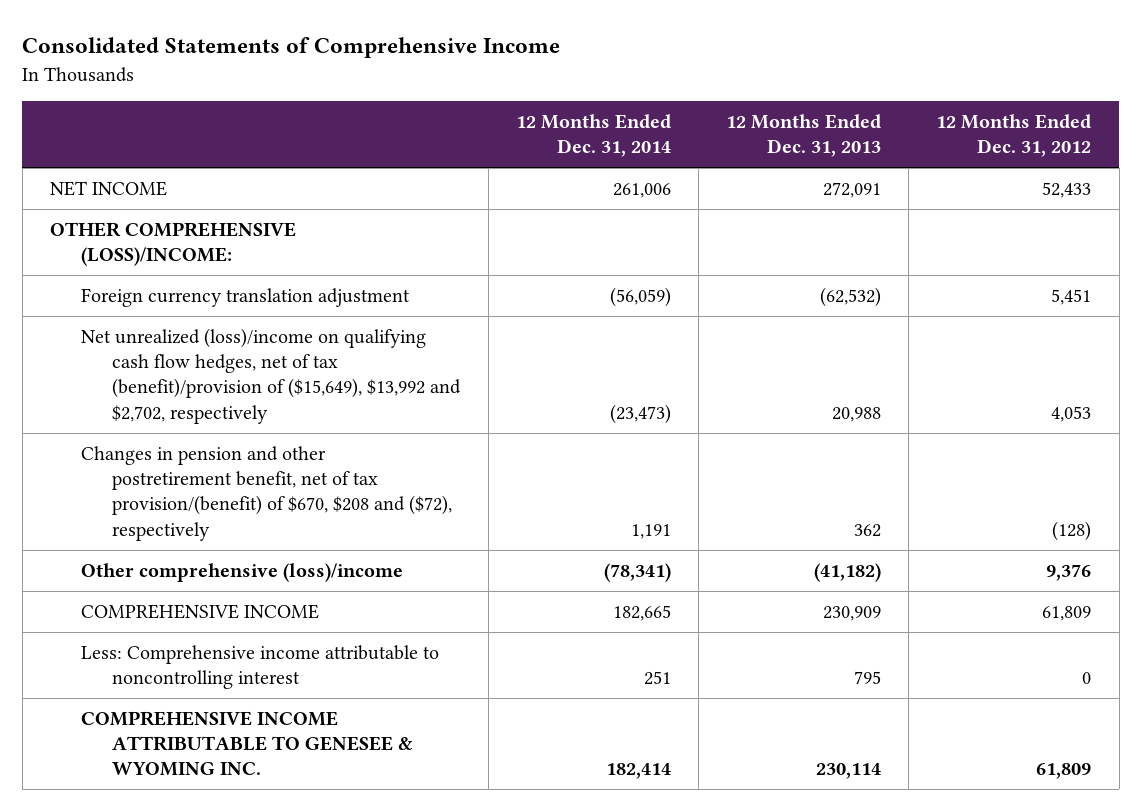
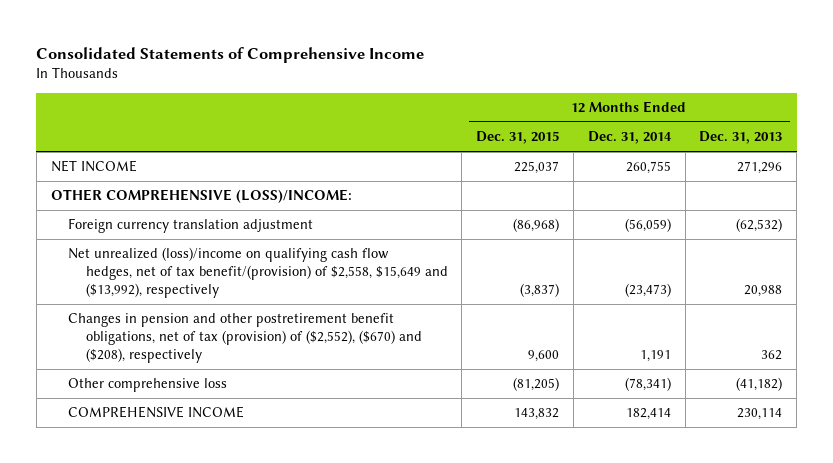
[936,113,1092,158] 12 Months Ended Dec. 31, 2012 -> none
none -> [476,131,560,145] Dec. 31, 2015
[612,183,671,199] 261,006 -> [625,161,671,175] 260,755
[823,182,882,199] 272,091 -> [737,161,783,175] 271,296
[81,645,440,690] Less: Comprehensive income attributable to noncontrolling interest -> none
[81,711,414,777] COMPREHENSIVE INCOME ATTRIBUTABLE TO GENESEE & WYOMING INC. -> none
[81,328,462,424] Net unrealized (loss)/income on qualifying cash flow hedges, net of tax (benefit)/provision of ($15,649), $13,992 and $2,702, respectively -> [68,247,448,299] Net unrealized (loss)/income on qualifying cash flow hedges, net of tax benefit/(provision) of $2,558, $15,649 and ($13,992), respectively
[81,446,453,541] Changes in pension and other postretirement benefit, net of tax provision/(benefit) of $670, $208 and ($72), respectively -> [68,313,422,364] Changes in pension and other postretirement benefit obligations, net of tax (provision) of ($2,552), ($670) and ($208), respectively
[81,563,404,583] Other comprehensive (loss)/income -> [68,378,228,393] Other comprehensive loss
[612,605,671,622] 182,665 -> [625,408,671,421] 182,414
[823,606,882,622] 230,909 -> [737,408,783,421] 230,114

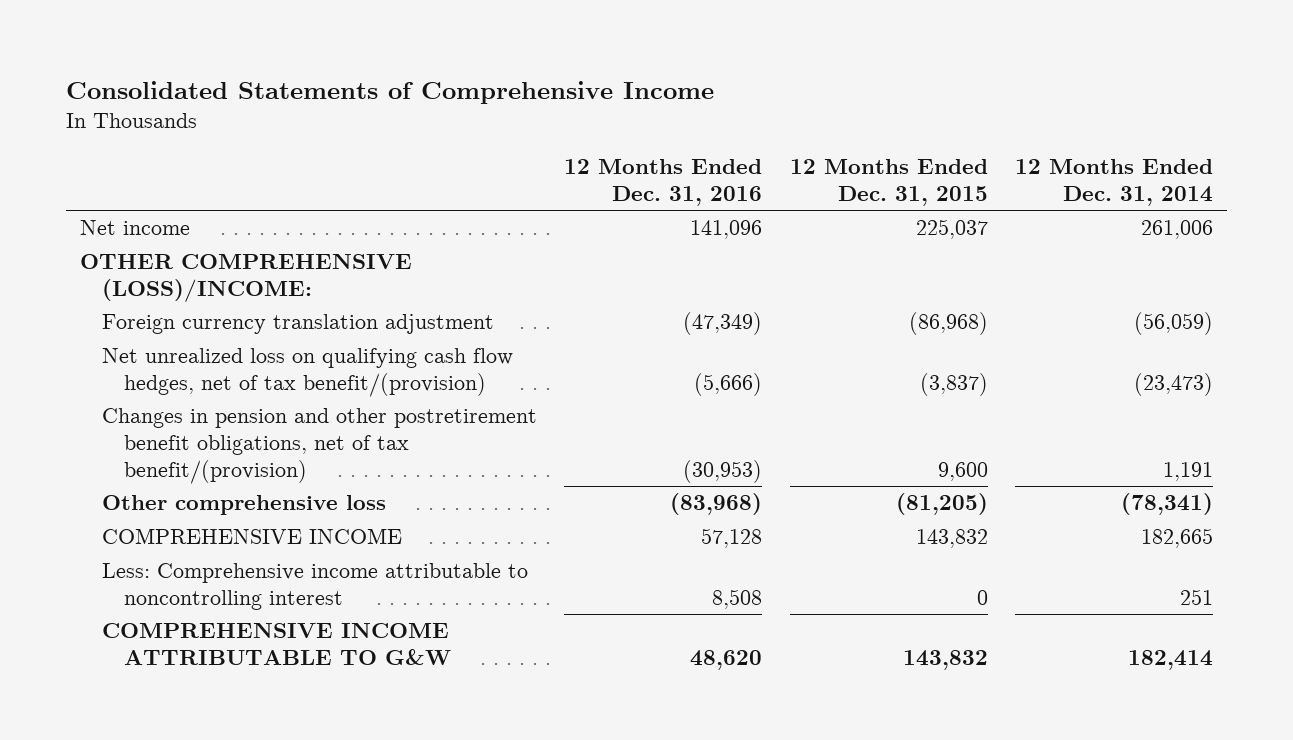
[699,131,783,145] Dec. 31, 2013 -> none
none -> [564,158,763,206] 12 Months Ended Dec. 31, 2016
[50,160,137,173] NET INCOME -> [79,220,190,236] Net income
[625,161,671,175] 260,755 -> [1140,220,1213,240] 261,006
[68,247,448,299] Net unrealized (loss)/income on qualifying cash flow hedges, net of tax benefit/(provision) of $2,558, $15,649 and ($13,992), respectively -> [102,348,514,398] Net unrealized loss on qualifying cash flow hedges, net of tax benefit/(provision)
[68,313,422,364] Changes in pension and other postretirement benefit obligations, net of tax (provision) of ($2,552), ($670) and ($208), respectively -> [102,408,538,484] Changes in pension and other postretirement benefit obligations, net of tax benefit/(provision)
[625,408,671,421] 182,414 -> [1140,528,1213,549] 182,665
none -> [102,563,529,611] Less: Comprehensive income attributable to noncontrolling interest
none -> [102,623,452,666] COMPREHENSIVE INCOME ATTRIBUTABLE TO G&W

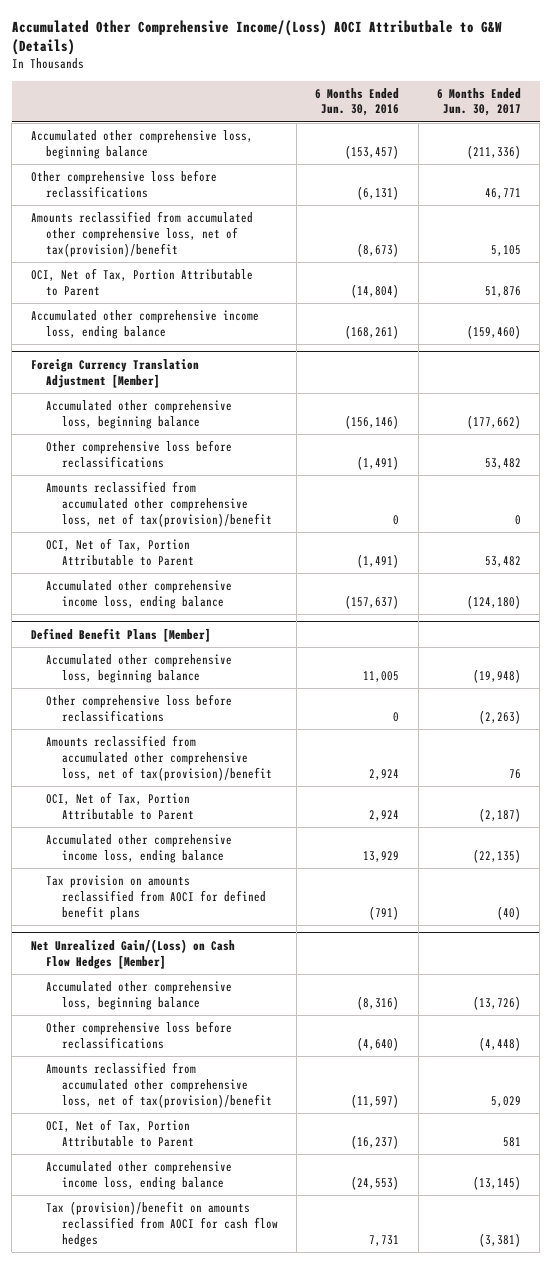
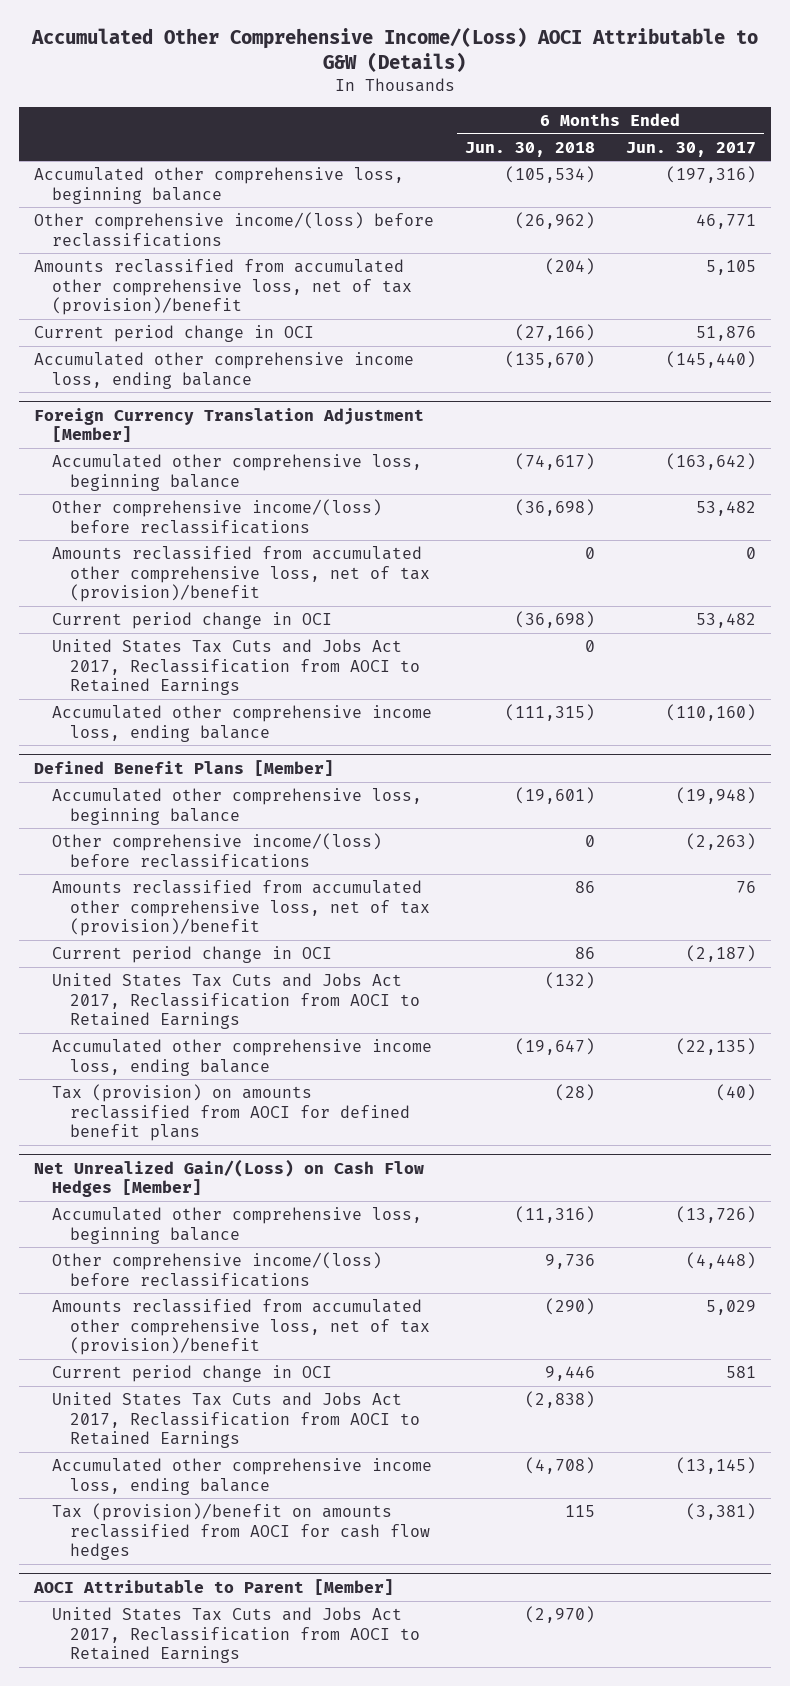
[11,19,502,56] Accumulated Other Comprehensive Income/(Loss) AOCI Attributbale to G&W (Details) -> [30,26,758,72] Accumulated Other Comprehensive Income/(Loss) AOCI Attributable to G&W (Details)
[315,87,400,117] 6 Months Ended Jun. 30, 2016 -> none
none -> [464,141,595,157] Jun. 30, 2018
[467,144,522,159] (211,336) -> [665,166,756,184] (197,316)
[30,170,217,198] Other comprehensive loss before reclassifications -> [34,212,435,247] Other comprehensive income/(loss) before reclassifications
[30,211,253,257] Amounts reclassified from accumulated other comprehensive loss, net of tax(provision)/benefit -> [34,259,413,316] Amounts reclassified from accumulated other comprehensive loss, net of tax (provision)/benefit
[30,268,253,296] OCI, Net of Tax, Portion Attributable to Parent -> [34,325,315,343] Current period change in OCI
[467,324,522,339] (159,460) -> [665,351,756,369] (145,440)
[467,414,522,429] (177,662) -> [665,453,756,471] (163,642)
[46,440,233,468] Other comprehensive loss before reclassifications -> [52,499,383,534] Other comprehensive income/(loss) before reclassifications
[46,481,272,527] Amounts reclassified from accumulated other comprehensive loss, net of tax(provision)/benefit -> [52,546,431,603] Amounts reclassified from accumulated other comprehensive loss, net of tax (provision)/benefit
[46,538,194,566] OCI, Net of Tax, Portion Attributable to Parent -> [52,612,333,630] Current period change in OCI
none -> [52,639,421,696] United States Tax Cuts and Jobs Act 2017, Reclassification from AOCI to Retained Earnings
[467,594,522,609] (124,180) -> [665,704,756,722] (110,160)
[46,694,233,722] Other comprehensive loss before reclassifications -> [52,833,383,868] Other comprehensive income/(loss) before reclassifications
[46,735,272,781] Amounts reclassified from accumulated other comprehensive loss, net of tax(provision)/benefit -> [52,880,431,937] Amounts reclassified from accumulated other comprehensive loss, net of tax (provision)/benefit
[46,792,194,820] OCI, Net of Tax, Portion Attributable to Parent -> [52,946,333,964] Current period change in OCI
none -> [52,973,421,1030] United States Tax Cuts and Jobs Act 2017, Reclassification from AOCI to Retained Earnings
[46,875,266,920] Tax provision on amounts reclassified from AOCI for defined benefit plans -> [52,1084,411,1142] Tax (provision) on amounts reclassified from AOCI for defined benefit plans
[46,1021,233,1049] Other comprehensive loss before reclassifications -> [52,1252,383,1287] Other comprehensive income/(loss) before reclassifications
[46,1062,272,1108] Amounts reclassified from accumulated other comprehensive loss, net of tax(provision)/benefit -> [52,1299,431,1356] Amounts reclassified from accumulated other comprehensive loss, net of tax (provision)/benefit
[46,1119,194,1147] OCI, Net of Tax, Portion Attributable to Parent -> [52,1365,333,1383] Current period change in OCI
none -> [52,1392,421,1449] United States Tax Cuts and Jobs Act 2017, Reclassification from AOCI to Retained Earnings
none -> [33,1578,395,1595] AOCI Attributable to Parent [Member]
none -> [52,1607,421,1664] United States Tax Cuts and Jobs Act 2017, Reclassification from AOCI to Retained Earnings

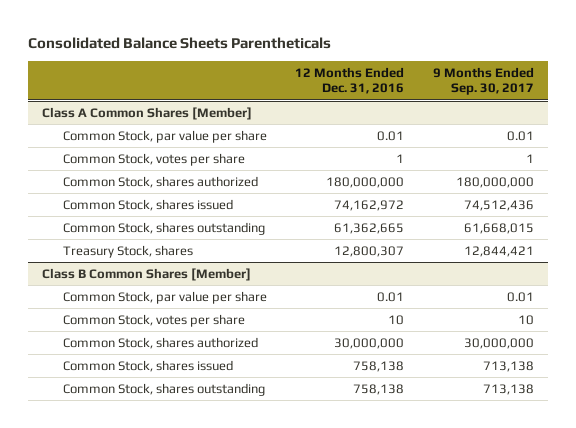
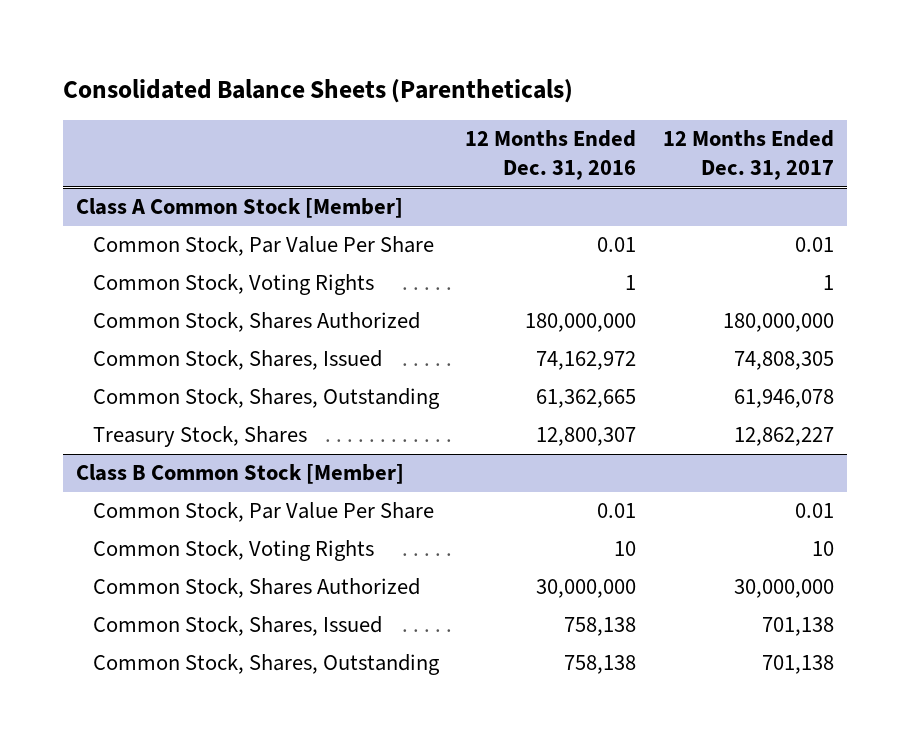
[28,37,332,50] Consolidated Balance Sheets Parentheticals -> [62,78,573,103] Consolidated Balance Sheets (Parentheticals)
[433,66,535,96] 9 Months Ended Sep. 30, 2017 -> none
none -> [662,130,834,181] 12 Months Ended Dec. 31, 2017
[42,106,253,120] Class A Common Shares [Member] -> [75,198,403,219] Class A Common Stock [Member]
[62,129,267,143] Common Stock, par value per share -> [93,236,435,257] Common Stock, Par Value Per Share
[62,152,245,166] Common Stock, votes per share -> [93,274,375,296] Common Stock, Voting Rights
[62,175,258,188] Common Stock, shares authorized -> [93,312,421,333] Common Stock, Shares Authorized
[62,198,233,211] Common Stock, shares issued -> [93,350,383,371] Common Stock, Shares, Issued
[62,221,265,235] Common Stock, shares outstanding -> [93,388,441,410] Common Stock, Shares, Outstanding
[62,244,193,258] Treasury Stock, shares -> [93,426,308,448] Treasury Stock, Shares
[42,267,252,281] Class B Common Shares [Member] -> [75,464,404,485] Class B Common Stock [Member]
[62,290,267,304] Common Stock, par value per share -> [93,502,435,523] Common Stock, Par Value Per Share
[62,313,245,327] Common Stock, votes per share -> [93,540,375,562] Common Stock, Voting Rights
[62,336,258,349] Common Stock, shares authorized -> [93,578,421,599] Common Stock, Shares Authorized
[62,359,233,372] Common Stock, shares issued -> [93,616,383,637] Common Stock, Shares, Issued
[62,382,265,396] Common Stock, shares outstanding -> [93,654,441,676] Common Stock, Shares, Outstanding

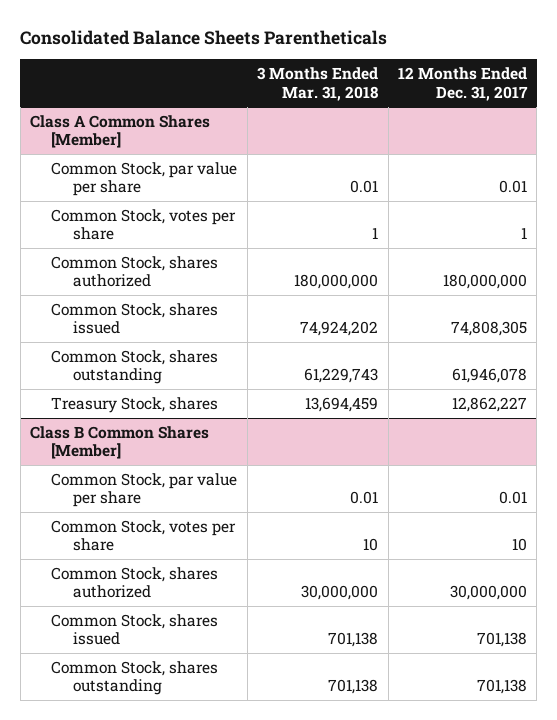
[62,78,573,103] Consolidated Balance Sheets (Parentheticals) -> [20,30,388,46] Consolidated Balance Sheets Parentheticals
[465,130,637,181] 12 Months Ended Dec. 31, 2016 -> none
none -> [257,67,379,101] 3 Months Ended Mar. 31, 2018
[75,198,403,219] Class A Common Stock [Member] -> [30,115,211,149] Class A Common Shares [Member]
[93,236,435,257] Common Stock, Par Value Per Share -> [51,162,238,197] Common Stock, par value per share
[93,274,375,296] Common Stock, Voting Rights -> [51,209,237,241] Common Stock, votes per share
[93,312,421,333] Common Stock, Shares Authorized -> [51,256,219,288] Common Stock, shares authorized
[93,350,383,371] Common Stock, Shares, Issued -> [51,303,219,335] Common Stock, shares issued
[93,388,441,410] Common Stock, Shares, Outstanding -> [51,350,219,385] Common Stock, shares outstanding
[93,426,308,448] Treasury Stock, Shares -> [51,397,219,414] Treasury Stock, shares
[75,464,404,485] Class B Common Stock [Member] -> [30,426,210,460] Class B Common Shares [Member]
[93,502,435,523] Common Stock, Par Value Per Share -> [51,473,238,508] Common Stock, par value per share
[93,540,375,562] Common Stock, Voting Rights -> [51,520,237,552] Common Stock, votes per share
[93,578,421,599] Common Stock, Shares Authorized -> [51,567,219,599] Common Stock, shares authorized
[93,616,383,637] Common Stock, Shares, Issued -> [51,614,219,646] Common Stock, shares issued
[93,654,441,676] Common Stock, Shares, Outstanding -> [51,661,219,696] Common Stock, shares outstanding

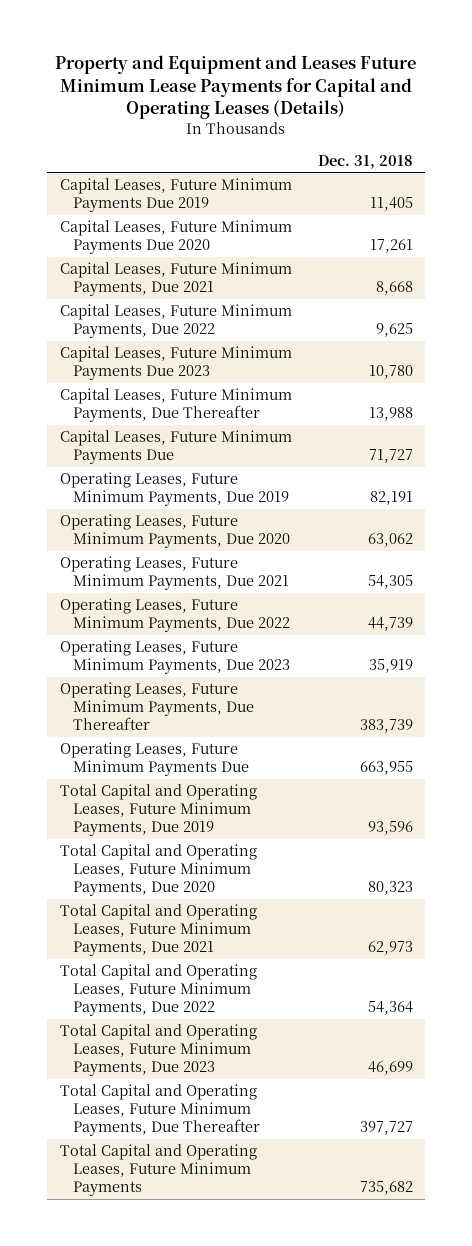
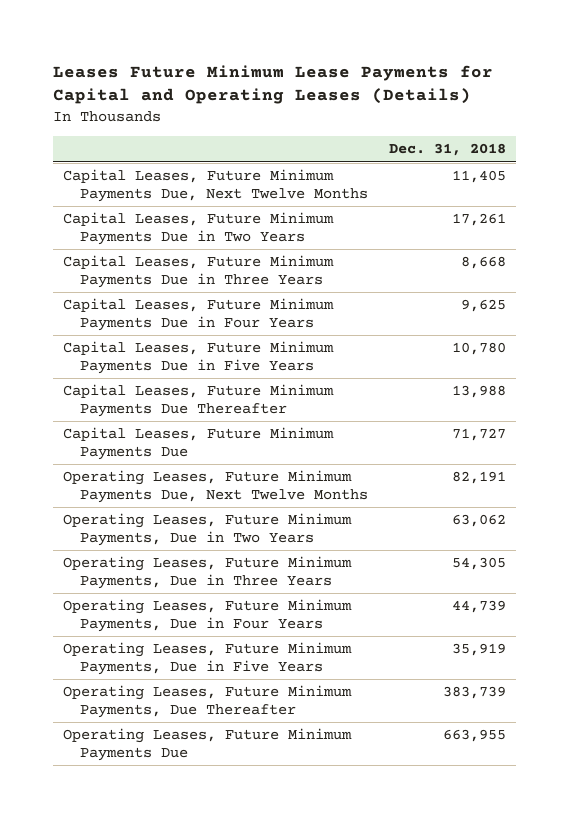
[55,55,417,120] Property and Equipment and Leases Future Minimum Lease Payments for Capital and Operating Leases (Details) -> [52,64,493,105] Leases Future Minimum Lease Payments for Capital and Operating Leases (Details)
[59,178,292,213] Capital Leases, Future Minimum Payments Due 2019 -> [63,169,369,202] Capital Leases, Future Minimum Payments Due, Next Twelve Months
[59,220,292,255] Capital Leases, Future Minimum Payments Due 2020 -> [63,212,335,245] Capital Leases, Future Minimum Payments Due in Two Years
[59,262,292,297] Capital Leases, Future Minimum Payments, Due 2021 -> [63,255,335,288] Capital Leases, Future Minimum Payments Due in Three Years
[59,304,292,339] Capital Leases, Future Minimum Payments, Due 2022 -> [63,298,335,331] Capital Leases, Future Minimum Payments Due in Four Years
[59,346,292,381] Capital Leases, Future Minimum Payments Due 2023 -> [63,341,335,374] Capital Leases, Future Minimum Payments Due in Five Years
[59,388,292,423] Capital Leases, Future Minimum Payments, Due Thereafter -> [63,384,335,417] Capital Leases, Future Minimum Payments Due Thereafter
[59,472,290,507] Operating Leases, Future Minimum Payments, Due 2019 -> [63,470,369,503] Operating Leases, Future Minimum Payments Due, Next Twelve Months
[59,514,291,549] Operating Leases, Future Minimum Payments, Due 2020 -> [63,513,353,546] Operating Leases, Future Minimum Payments, Due in Two Years
[59,556,290,591] Operating Leases, Future Minimum Payments, Due 2021 -> [63,556,353,589] Operating Leases, Future Minimum Payments, Due in Three Years
[59,598,291,633] Operating Leases, Future Minimum Payments, Due 2022 -> [63,599,353,632] Operating Leases, Future Minimum Payments, Due in Four Years
[59,640,291,675] Operating Leases, Future Minimum Payments, Due 2023 -> [63,642,353,675] Operating Leases, Future Minimum Payments, Due in Five Years
[59,784,257,837] Total Capital and Operating Leases, Future Minimum Payments, Due 2019 -> none
[59,844,257,897] Total Capital and Operating Leases, Future Minimum Payments, Due 2020 -> none
[59,904,257,957] Total Capital and Operating Leases, Future Minimum Payments, Due 2021 -> none
[59,964,257,1017] Total Capital and Operating Leases, Future Minimum Payments, Due 2022 -> none
[59,1024,257,1077] Total Capital and Operating Leases, Future Minimum Payments, Due 2023 -> none
[59,1084,261,1137] Total Capital and Operating Leases, Future Minimum Payments, Due Thereafter -> none
[59,1144,257,1197] Total Capital and Operating Leases, Future Minimum Payments -> none

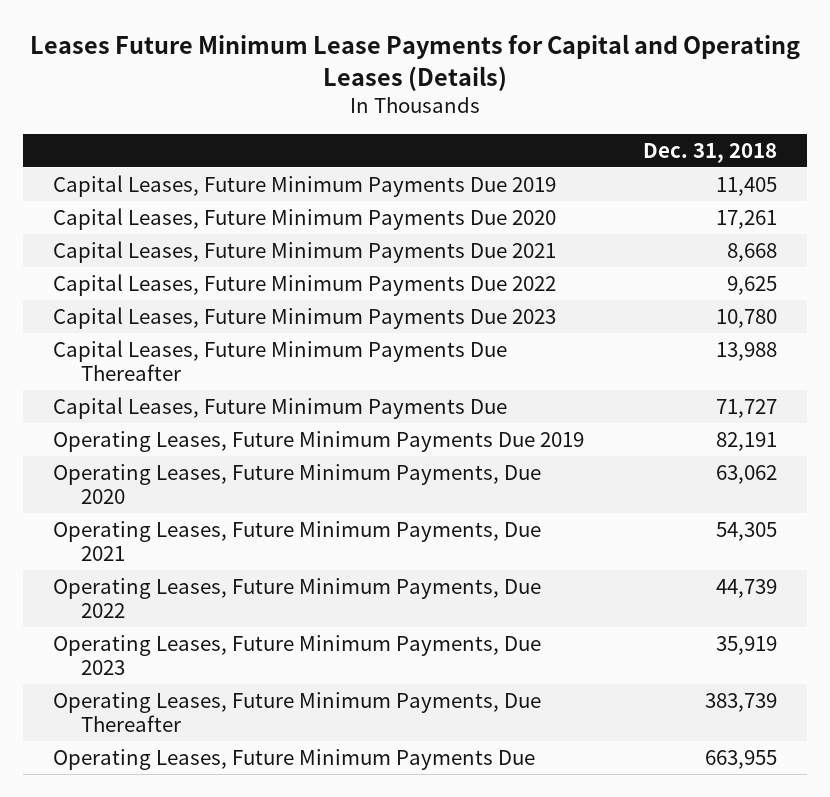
[63,169,369,202] Capital Leases, Future Minimum Payments Due, Next Twelve Months -> [52,175,556,198] Capital Leases, Future Minimum Payments Due 2019
[63,212,335,245] Capital Leases, Future Minimum Payments Due in Two Years -> [52,208,556,231] Capital Leases, Future Minimum Payments Due 2020
[63,255,335,288] Capital Leases, Future Minimum Payments Due in Three Years -> [52,241,556,264] Capital Leases, Future Minimum Payments Due 2021
[63,298,335,331] Capital Leases, Future Minimum Payments Due in Four Years -> [52,274,556,297] Capital Leases, Future Minimum Payments Due 2022
[63,341,335,374] Capital Leases, Future Minimum Payments Due in Five Years -> [52,307,556,330] Capital Leases, Future Minimum Payments Due 2023
[63,470,369,503] Operating Leases, Future Minimum Payments Due, Next Twelve Months -> [52,431,584,453] Operating Leases, Future Minimum Payments Due 2019
[63,513,353,546] Operating Leases, Future Minimum Payments, Due in Two Years -> [52,464,541,504] Operating Leases, Future Minimum Payments, Due 2020
[63,556,353,589] Operating Leases, Future Minimum Payments, Due in Three Years -> [52,521,541,561] Operating Leases, Future Minimum Payments, Due 2021
[63,599,353,632] Operating Leases, Future Minimum Payments, Due in Four Years -> [52,578,541,618] Operating Leases, Future Minimum Payments, Due 2022
[63,642,353,675] Operating Leases, Future Minimum Payments, Due in Five Years -> [52,635,541,675] Operating Leases, Future Minimum Payments, Due 2023

